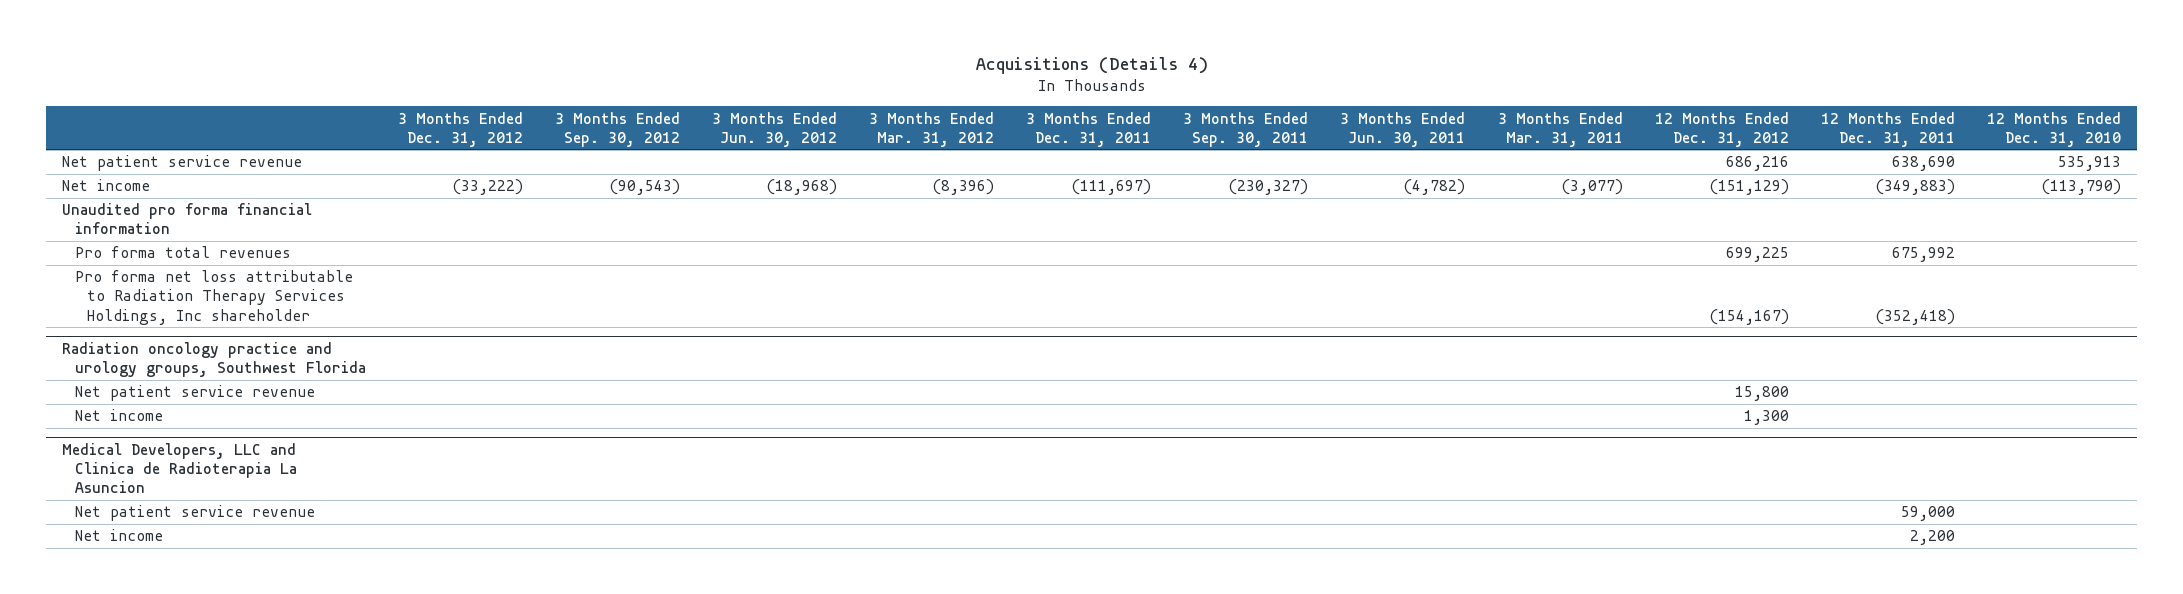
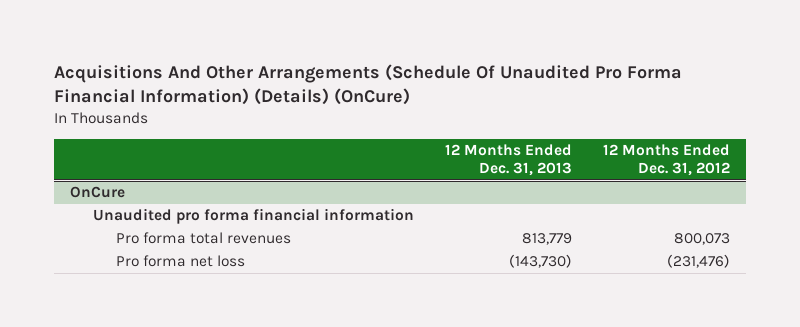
[975,57,1208,75] Acquisitions (Details 4) -> [54,64,683,106] Acquisitions And Other Arrangements (Schedule Of Unaudited Pro Forma Financial Information) (Details) (OnCure)
[397,111,523,147] 3 Months Ended Dec. 31, 2012 -> none
[554,111,680,147] 3 Months Ended Sep. 30, 2012 -> none
[711,111,837,147] 3 Months Ended Jun. 30, 2012 -> none
[869,111,995,147] 3 Months Ended Mar. 31, 2012 -> none
[1026,111,1152,147] 3 Months Ended Dec. 31, 2011 -> none
[1183,111,1309,147] 3 Months Ended Sep. 30, 2011 -> none
[1340,111,1466,147] 3 Months Ended Jun. 30, 2011 -> none
[1497,111,1623,147] 3 Months Ended Mar. 31, 2011 -> none
[1820,111,1955,147] 12 Months Ended Dec. 31, 2011 -> none
[1986,111,2121,147] 12 Months Ended Dec. 31, 2010 -> none
none -> [445,143,573,177] 12 Months Ended Dec. 31, 2013
[62,155,303,172] Net patient service revenue -> none
[62,179,151,192] Net income -> none
none -> [69,186,125,199] OnCure
[62,341,366,378] Radiation oncology practice and urology groups, Southwest Florida -> none
[74,385,315,402] Net patient service revenue -> none
[74,409,163,422] Net income -> none
[62,442,297,494] Medical Developers, LLC and Clinica de Radioterapia La Asuncion -> none
[74,505,315,522] Net patient service revenue -> none
[74,529,163,542] Net income -> none
[1725,247,1789,263] 699,225 -> [674,233,731,246] 800,073
[74,270,353,325] Pro forma net loss attributable to Radiation Therapy Services Holdings, Inc shareholder -> [116,255,246,268] Pro forma net loss
[1708,308,1789,325] (154,167) -> [667,254,731,269] (231,476)

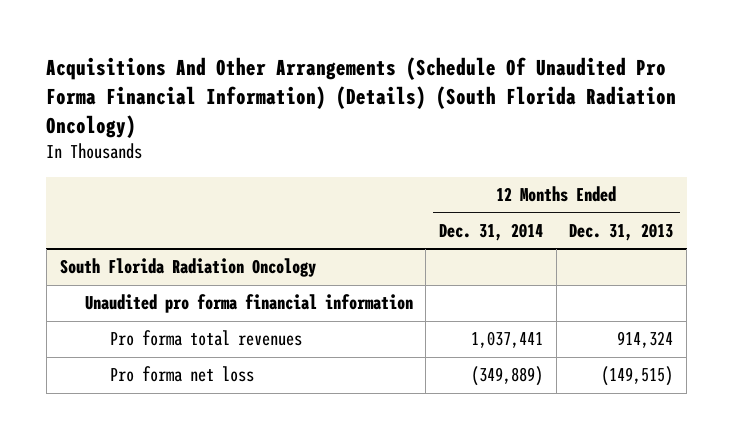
[54,64,683,106] Acquisitions And Other Arrangements (Schedule Of Unaudited Pro Forma Financial Information) (Details) (OnCure) -> [46,57,677,138] Acquisitions And Other Arrangements (Schedule Of Unaudited Pro Forma Financial Information) (Details) (South Florida Radiation Oncology)
[603,143,731,177] 12 Months Ended Dec. 31, 2012 -> none
none -> [439,222,544,241] Dec. 31, 2014
[69,186,125,199] OnCure -> none
none -> [59,258,316,278] South Florida Radiation Oncology
[522,233,573,246] 813,779 -> [617,331,674,349] 914,324
[509,254,573,269] (143,730) -> [601,366,674,387] (149,515)

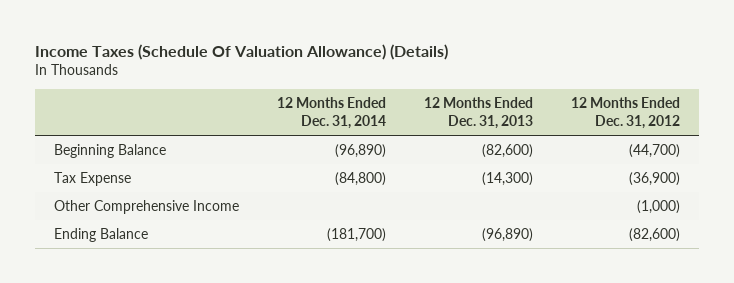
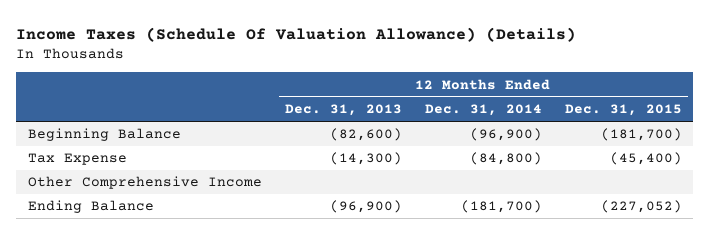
[571,97,681,130] 12 Months Ended Dec. 31, 2012 -> none
none -> [564,104,682,117] Dec. 31, 2015
[335,144,387,159] (96,890) -> [469,128,542,142] (96,900)
[482,228,534,243] (96,890) -> [329,200,402,214] (96,900)

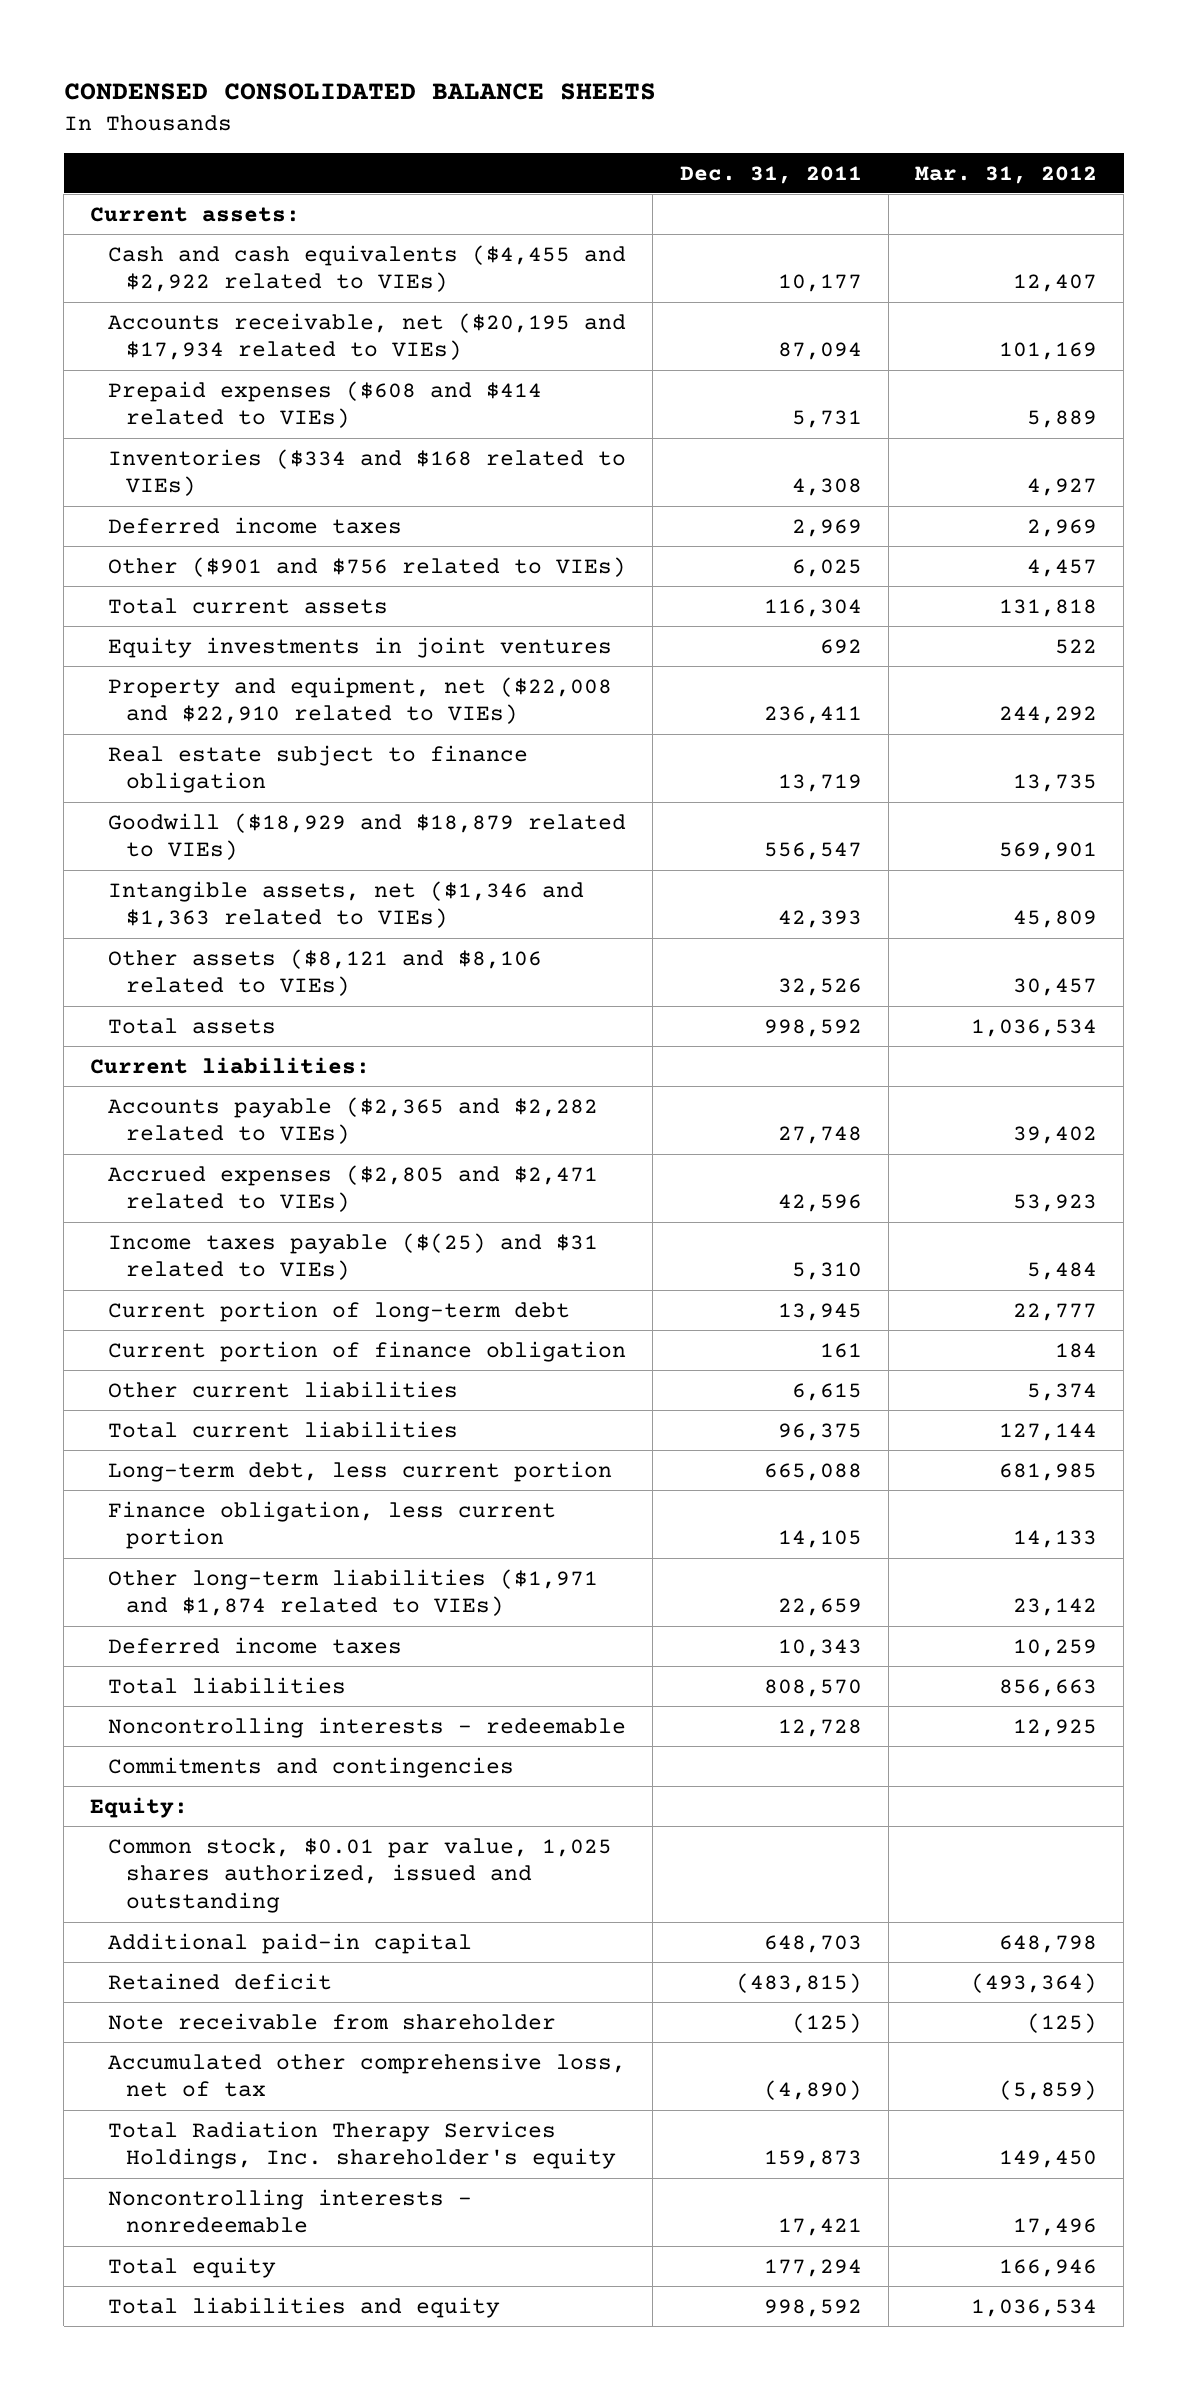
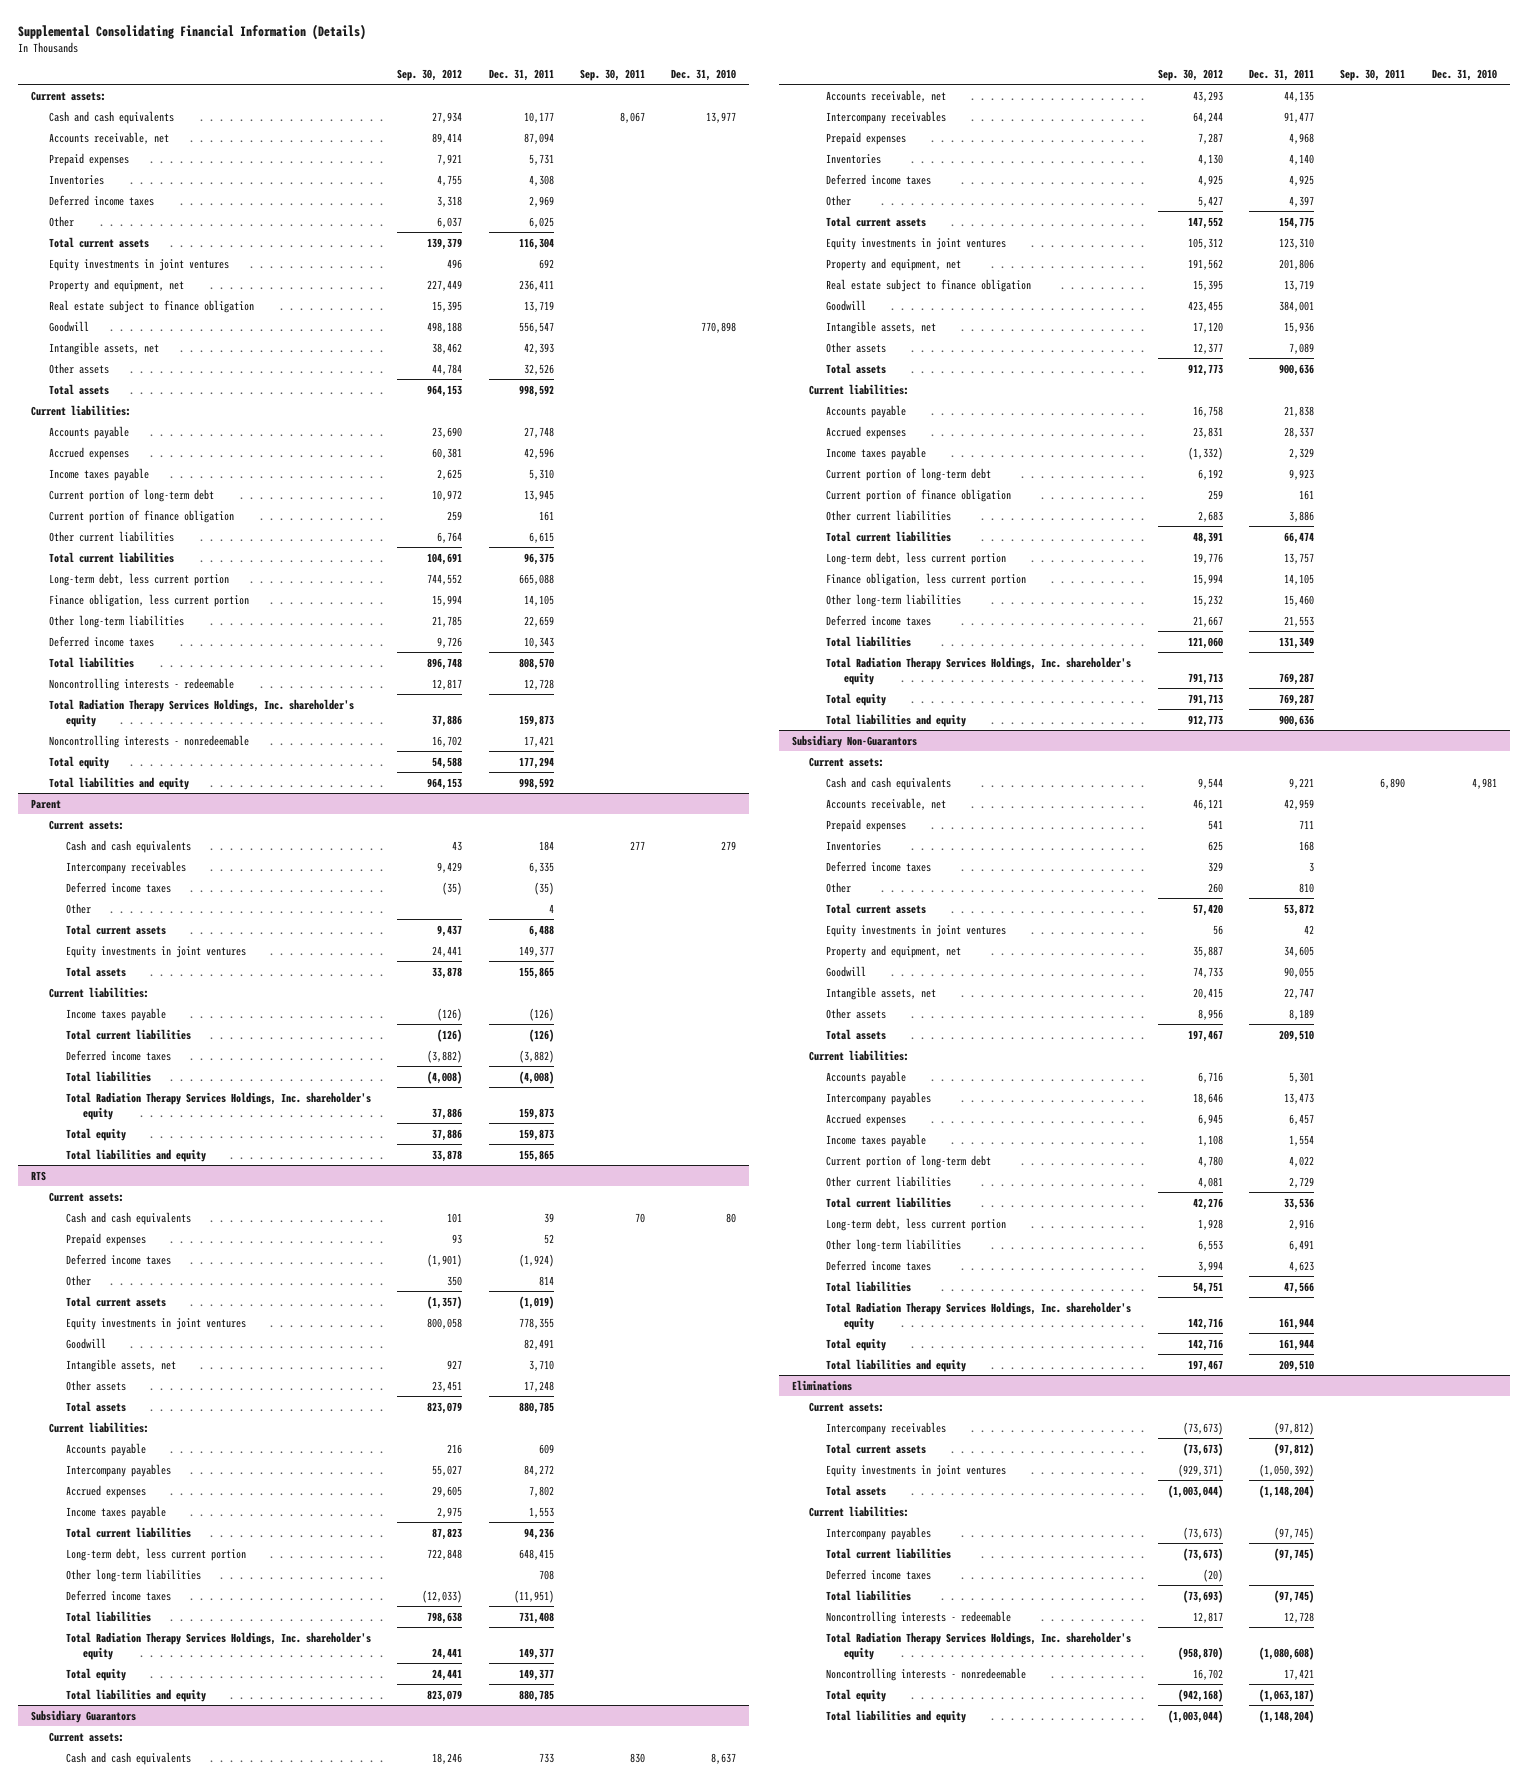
[63,83,656,101] CONDENSED CONSOLIDATED BALANCE SHEETS -> [18,24,367,41] Supplemental Consolidating Financial Information (Details)
[915,165,1098,184] Mar. 31, 2012 -> none
none -> [397,68,463,81] Sep. 30, 2012
none -> [579,68,645,81] Sep. 30, 2011
none -> [671,68,737,81] Dec. 31, 2010
[108,244,627,293] Cash and cash equivalents ($4,455 and $2,922 related to VIEs) -> [48,110,174,124] Cash and cash equivalents
[108,312,627,361] Accounts receivable, net ($20,195 and $17,934 related to VIEs) -> [48,131,169,144] Accounts receivable, net
[108,380,543,429] Prepaid expenses ($608 and $414 related to VIEs) -> [48,152,129,166] Prepaid expenses
[108,448,627,497] Inventories ($334 and $168 related to VIEs) -> [48,174,104,185] Inventories
[108,556,627,577] Other ($901 and $756 related to VIEs) -> [48,215,74,227] Other
[108,676,613,725] Property and equipment, net ($22,008 and $22,910 related to VIEs) -> [48,278,184,292] Property and equipment, net
[108,812,627,861] Goodwill ($18,929 and $18,879 related to VIEs) -> [48,320,89,332] Goodwill
[108,880,585,929] Intangible assets, net ($1,346 and $1,363 related to VIEs) -> [48,341,159,355] Intangible assets, net
[108,948,543,997] Other assets ($8,121 and $8,106 related to VIEs) -> [48,362,109,374] Other assets
[108,1096,599,1145] Accounts payable ($2,365 and $2,282 related to VIEs) -> [48,425,129,439] Accounts payable
[108,1164,599,1213] Accrued expenses ($2,805 and $2,471 related to VIEs) -> [48,446,129,460] Accrued expenses
[108,1232,599,1281] Income taxes payable ($(25) and $31 related to VIEs) -> [48,467,149,481] Income taxes payable
[108,1568,599,1617] Other long-term liabilities ($1,971 and $1,874 related to VIEs) -> [48,614,184,628] Other long-term liabilities
[108,1756,515,1778] Commitments and contingencies -> none
[90,1796,189,1818] Equity: -> none
[108,1837,613,1914] Common stock, $0.01 par value, 1,025 shares authorized, issued and outstanding -> none
[108,1932,473,1954] Additional paid-in capital -> none
[108,1972,333,1990] Retained deficit -> none
[108,2012,557,2030] Note receivable from shareholder -> none
[108,2052,627,2098] Accumulated other comprehensive loss, net of tax -> none
none -> [31,798,62,809] Parent
none -> [48,819,124,830] Current assets:
none -> [65,839,191,853] Cash and cash equivalents
none -> [65,860,186,874] Intercompany receivables
none -> [65,881,171,893] Deferred income taxes
none -> [65,902,91,914] Other
none -> [65,923,166,935] Total current assets
none -> [65,945,246,958] Equity investments in joint ventures
none -> [65,965,126,977] Total assets
none -> [48,986,149,998] Current liabilities:
none -> [65,1007,166,1021] Income taxes payable
none -> [65,1028,191,1040] Total current liabilities
none -> [65,1049,171,1061] Deferred income taxes
none -> [65,1070,151,1082] Total liabilities
none -> [65,1091,371,1120] Total Radiation Therapy Services Holdings, Inc. shareholder's equity
none -> [65,1127,126,1141] Total equity
none -> [65,1148,206,1162] Total liabilities and equity
none -> [31,1170,47,1181] RTS
none -> [48,1191,124,1202] Current assets:
none -> [65,1211,191,1225] Cash and cash equivalents
none -> [65,1232,146,1246] Prepaid expenses
none -> [65,1253,171,1265] Deferred income taxes
none -> [65,1274,91,1286] Other
none -> [65,1295,166,1307] Total current assets
none -> [65,1317,246,1330] Equity investments in joint ventures
none -> [65,1337,106,1349] Goodwill
none -> [65,1358,176,1372] Intangible assets, net
none -> [65,1379,126,1391] Other assets
none -> [65,1400,126,1412] Total assets
none -> [48,1421,149,1433] Current liabilities:
none -> [65,1442,146,1456] Accounts payable
none -> [65,1463,171,1477] Intercompany payables
none -> [65,1484,146,1498] Accrued expenses
none -> [65,1505,166,1519] Income taxes payable
none -> [65,1526,191,1538] Total current liabilities
none -> [65,1547,246,1561] Long-term debt, less current portion
none -> [65,1568,201,1582] Other long-term liabilities
none -> [65,1589,171,1601] Deferred income taxes
none -> [65,1610,151,1622] Total liabilities
none -> [65,1631,371,1660] Total Radiation Therapy Services Holdings, Inc. shareholder's equity
none -> [65,1667,126,1681] Total equity
none -> [65,1688,206,1702] Total liabilities and equity
none -> [31,1709,137,1723] Subsidiary Guarantors
none -> [48,1731,124,1742] Current assets:
none -> [65,1751,191,1765] Cash and cash equivalents
none -> [826,89,947,102] Accounts receivable, net
none -> [826,110,947,124] Intercompany receivables
none -> [826,131,907,145] Prepaid expenses
none -> [826,153,882,164] Inventories
none -> [826,173,932,185] Deferred income taxes
none -> [826,194,852,206] Other
none -> [826,215,927,227] Total current assets
none -> [826,237,1007,250] Equity investments in joint ventures
none -> [826,257,962,271] Property and equipment, net
none -> [826,278,1032,292] Real estate subject to finance obligation
none -> [826,299,867,311] Goodwill
none -> [826,320,937,334] Intangible assets, net
none -> [826,341,887,353] Other assets
none -> [826,362,887,374] Total assets
none -> [809,383,910,395] Current liabilities:
none -> [826,404,907,418] Accounts payable
none -> [826,425,907,439] Accrued expenses
none -> [826,446,927,460] Income taxes payable
none -> [826,467,992,481] Current portion of long-term debt
none -> [826,488,1012,502] Current portion of finance obligation
none -> [826,509,952,521] Other current liabilities
none -> [826,530,952,542] Total current liabilities
none -> [826,551,1007,565] Long-term debt, less current portion
none -> [826,572,1027,586] Finance obligation, less current portion
none -> [826,593,962,607] Other long-term liabilities
none -> [826,614,932,626] Deferred income taxes
none -> [826,635,912,647] Total liabilities
none -> [826,656,1132,685] Total Radiation Therapy Services Holdings, Inc. shareholder's equity
none -> [826,692,887,706] Total equity
none -> [826,713,967,727] Total liabilities and equity
none -> [791,734,917,748] Subsidiary Non-Guarantors
none -> [809,756,885,767] Current assets:
none -> [826,776,952,790] Cash and cash equivalents
none -> [826,797,947,810] Accounts receivable, net
none -> [826,818,907,832] Prepaid expenses
none -> [826,840,882,851] Inventories
none -> [826,860,932,872] Deferred income taxes
none -> [826,881,852,893] Other
none -> [826,902,927,914] Total current assets
none -> [826,924,1007,937] Equity investments in joint ventures
none -> [826,944,962,958] Property and equipment, net
none -> [826,965,867,977] Goodwill
none -> [826,986,937,1000] Intangible assets, net
none -> [826,1007,887,1019] Other assets
none -> [826,1028,887,1040] Total assets
none -> [809,1049,910,1061] Current liabilities:
none -> [826,1070,907,1084] Accounts payable
none -> [826,1091,932,1105] Intercompany payables
none -> [826,1112,907,1126] Accrued expenses
none -> [826,1133,927,1147] Income taxes payable
none -> [826,1154,992,1168] Current portion of long-term debt
none -> [826,1175,952,1187] Other current liabilities
none -> [826,1196,952,1208] Total current liabilities
none -> [826,1217,1007,1231] Long-term debt, less current portion
none -> [826,1238,962,1252] Other long-term liabilities
none -> [826,1259,932,1271] Deferred income taxes
none -> [826,1280,912,1292] Total liabilities
none -> [826,1301,1132,1330] Total Radiation Therapy Services Holdings, Inc. shareholder's equity
none -> [826,1337,887,1351] Total equity
none -> [826,1358,967,1372] Total liabilities and equity
none -> [791,1379,852,1391] Eliminations
none -> [809,1401,885,1412] Current assets:
none -> [826,1421,947,1435] Intercompany receivables
none -> [826,1442,927,1454] Total current assets
none -> [826,1464,1007,1477] Equity investments in joint ventures
none -> [826,1484,887,1496] Total assets
none -> [809,1505,910,1517] Current liabilities:
none -> [826,1526,932,1540] Intercompany payables
none -> [826,1547,952,1559] Total current liabilities
none -> [826,1568,932,1580] Deferred income taxes
none -> [826,1589,912,1601] Total liabilities
none -> [826,1610,1012,1624] Noncontrolling interests - redeemable
none -> [826,1631,1132,1660] Total Radiation Therapy Services Holdings, Inc. shareholder's equity
none -> [826,1667,1027,1681] Noncontrolling interests - nonredeemable
none -> [826,1688,887,1702] Total equity
none -> [826,1709,967,1723] Total liabilities and equity

